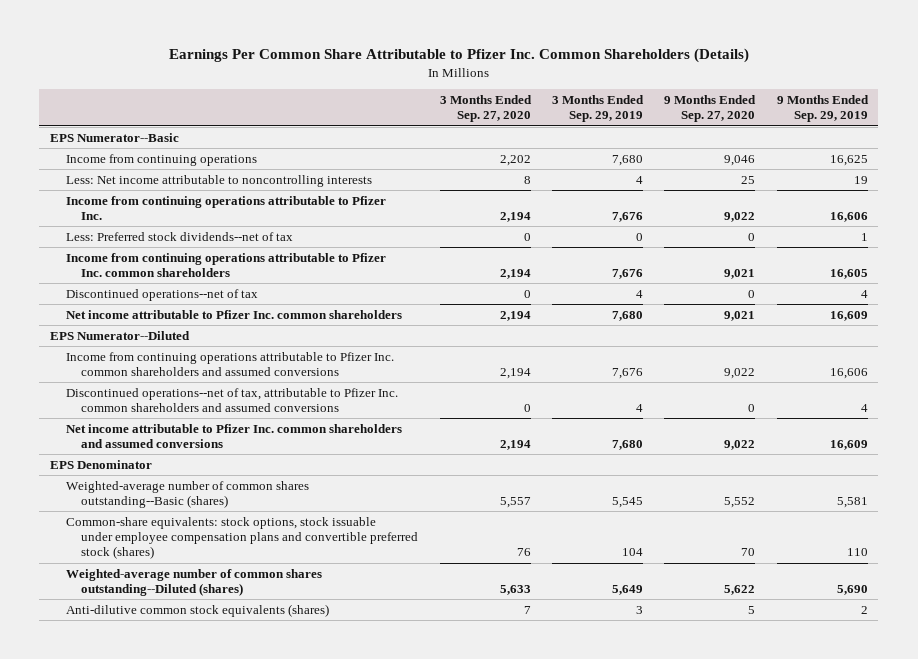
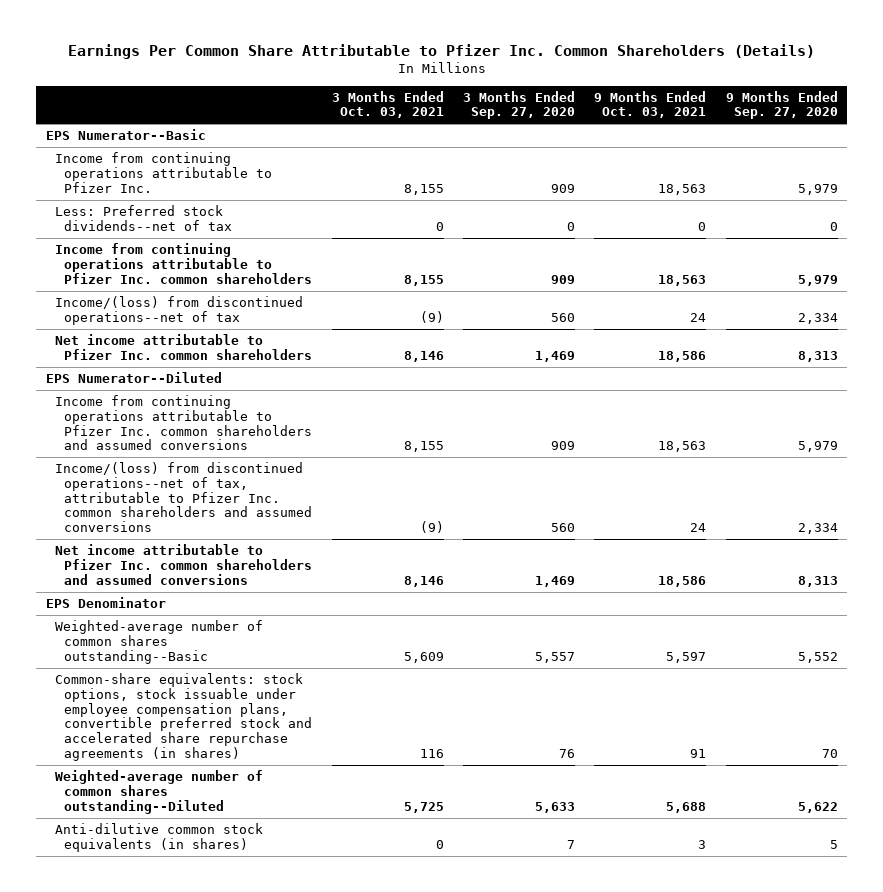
[551,95,644,123] 3 Months Ended Sep. 29, 2019 -> none
[776,95,869,123] 9 Months Ended Sep. 29, 2019 -> none
none -> [331,90,444,119] 3 Months Ended Oct. 03, 2021
none -> [594,90,707,119] 9 Months Ended Oct. 03, 2021
[65,153,257,166] Income from continuing operations -> none
[65,174,372,187] Less: Net income attributable to noncontrolling interests -> none
[499,212,531,223] 2,194 -> [551,183,576,193] 909
[724,212,756,223] 9,022 -> [797,183,838,195] 5,979
[499,269,531,280] 2,194 -> [551,274,576,284] 909
[724,269,756,280] 9,021 -> [797,274,838,286] 5,979
[65,288,258,301] Discontinued operations--net of tax -> [55,296,304,325] Income/(loss) from discontinued operations--net of tax
[523,289,531,298] 0 -> [551,312,576,322] 560
[748,289,756,298] 0 -> [797,312,838,324] 2,334
[499,310,531,321] 2,194 -> [535,350,576,362] 1,469
[724,310,756,321] 9,021 -> [797,350,838,362] 8,313
[499,368,531,380] 2,194 -> [551,441,576,451] 909
[724,368,756,380] 9,022 -> [797,441,838,453] 5,979
[65,387,398,413] Discontinued operations--net of tax, attributable to Pfizer Inc. common shareholders and assumed conversions -> [55,462,313,533] Income/(loss) from discontinued operations--net of tax, attributable to Pfizer Inc. common shareholders and assumed conversions
[523,404,531,413] 0 -> [551,523,576,533] 560
[748,404,756,413] 0 -> [797,523,838,535] 2,334
[499,440,531,451] 2,194 -> [535,575,576,587] 1,469
[724,440,756,451] 9,022 -> [797,575,838,587] 8,313
[65,480,309,509] Weighted-average number of common shares outstanding--Basic (shares) -> [55,620,264,664] Weighted-average number of common shares outstanding--Basic
[65,516,419,560] Common-share equivalents: stock options, stock issuable under employee compensation plans and convertible preferred stock (shares) -> [55,673,313,761] Common-share equivalents: stock options, stock issuable under employee compensation plans, convertible preferred stock and accelerated share repurchase agreements (in shares)
[65,568,322,597] Weighted-average number of common shares outstanding--Diluted (shares) -> [55,770,264,814] Weighted-average number of common shares outstanding--Diluted
[65,603,329,617] Anti-dilutive common stock equivalents (shares) -> [55,823,264,852] Anti-dilutive common stock equivalents (in shares)

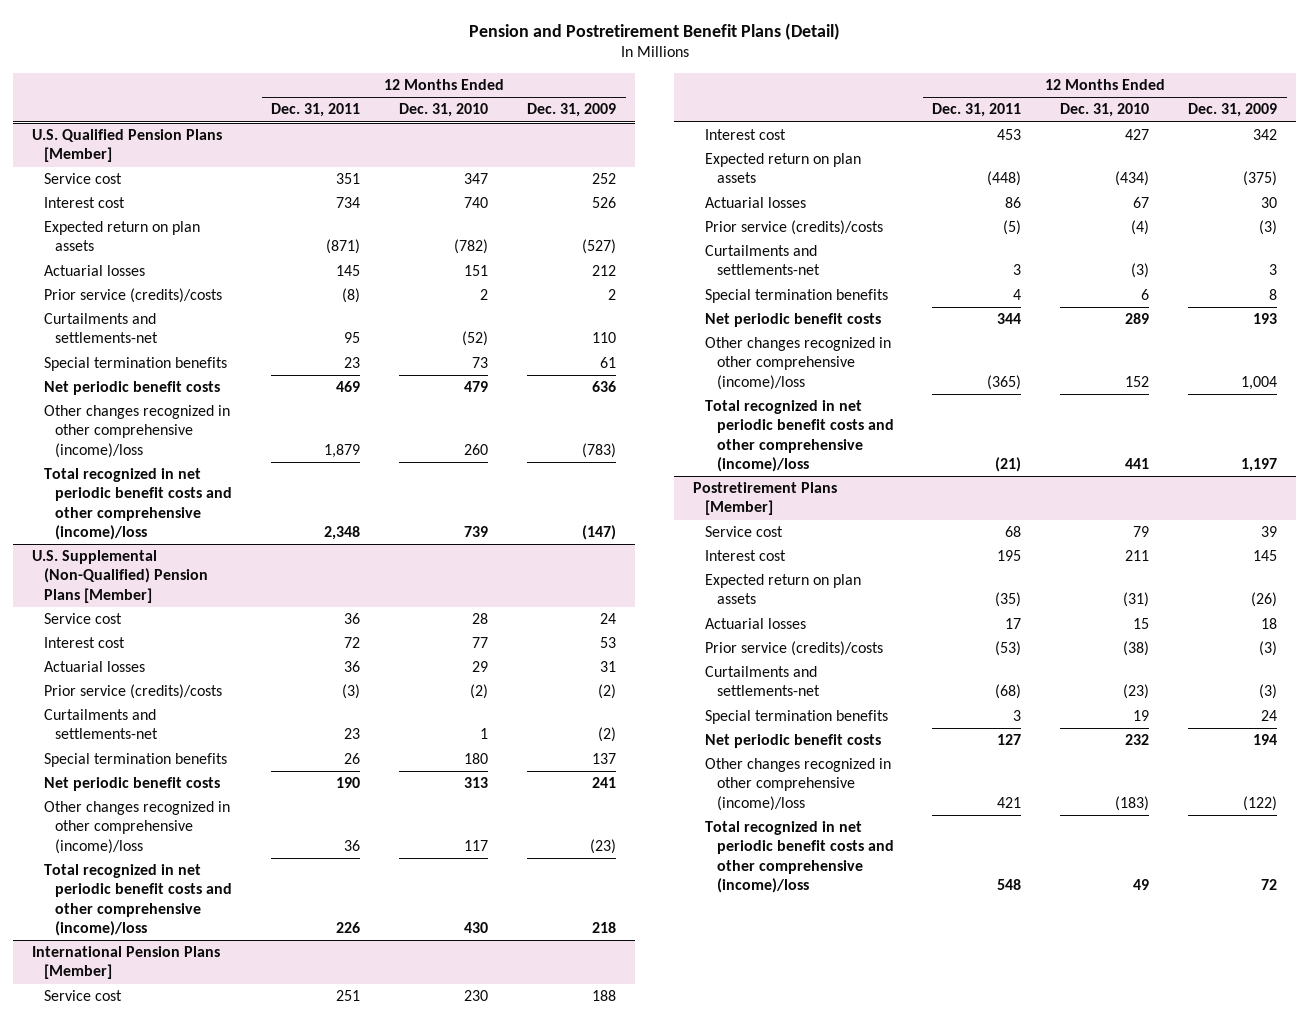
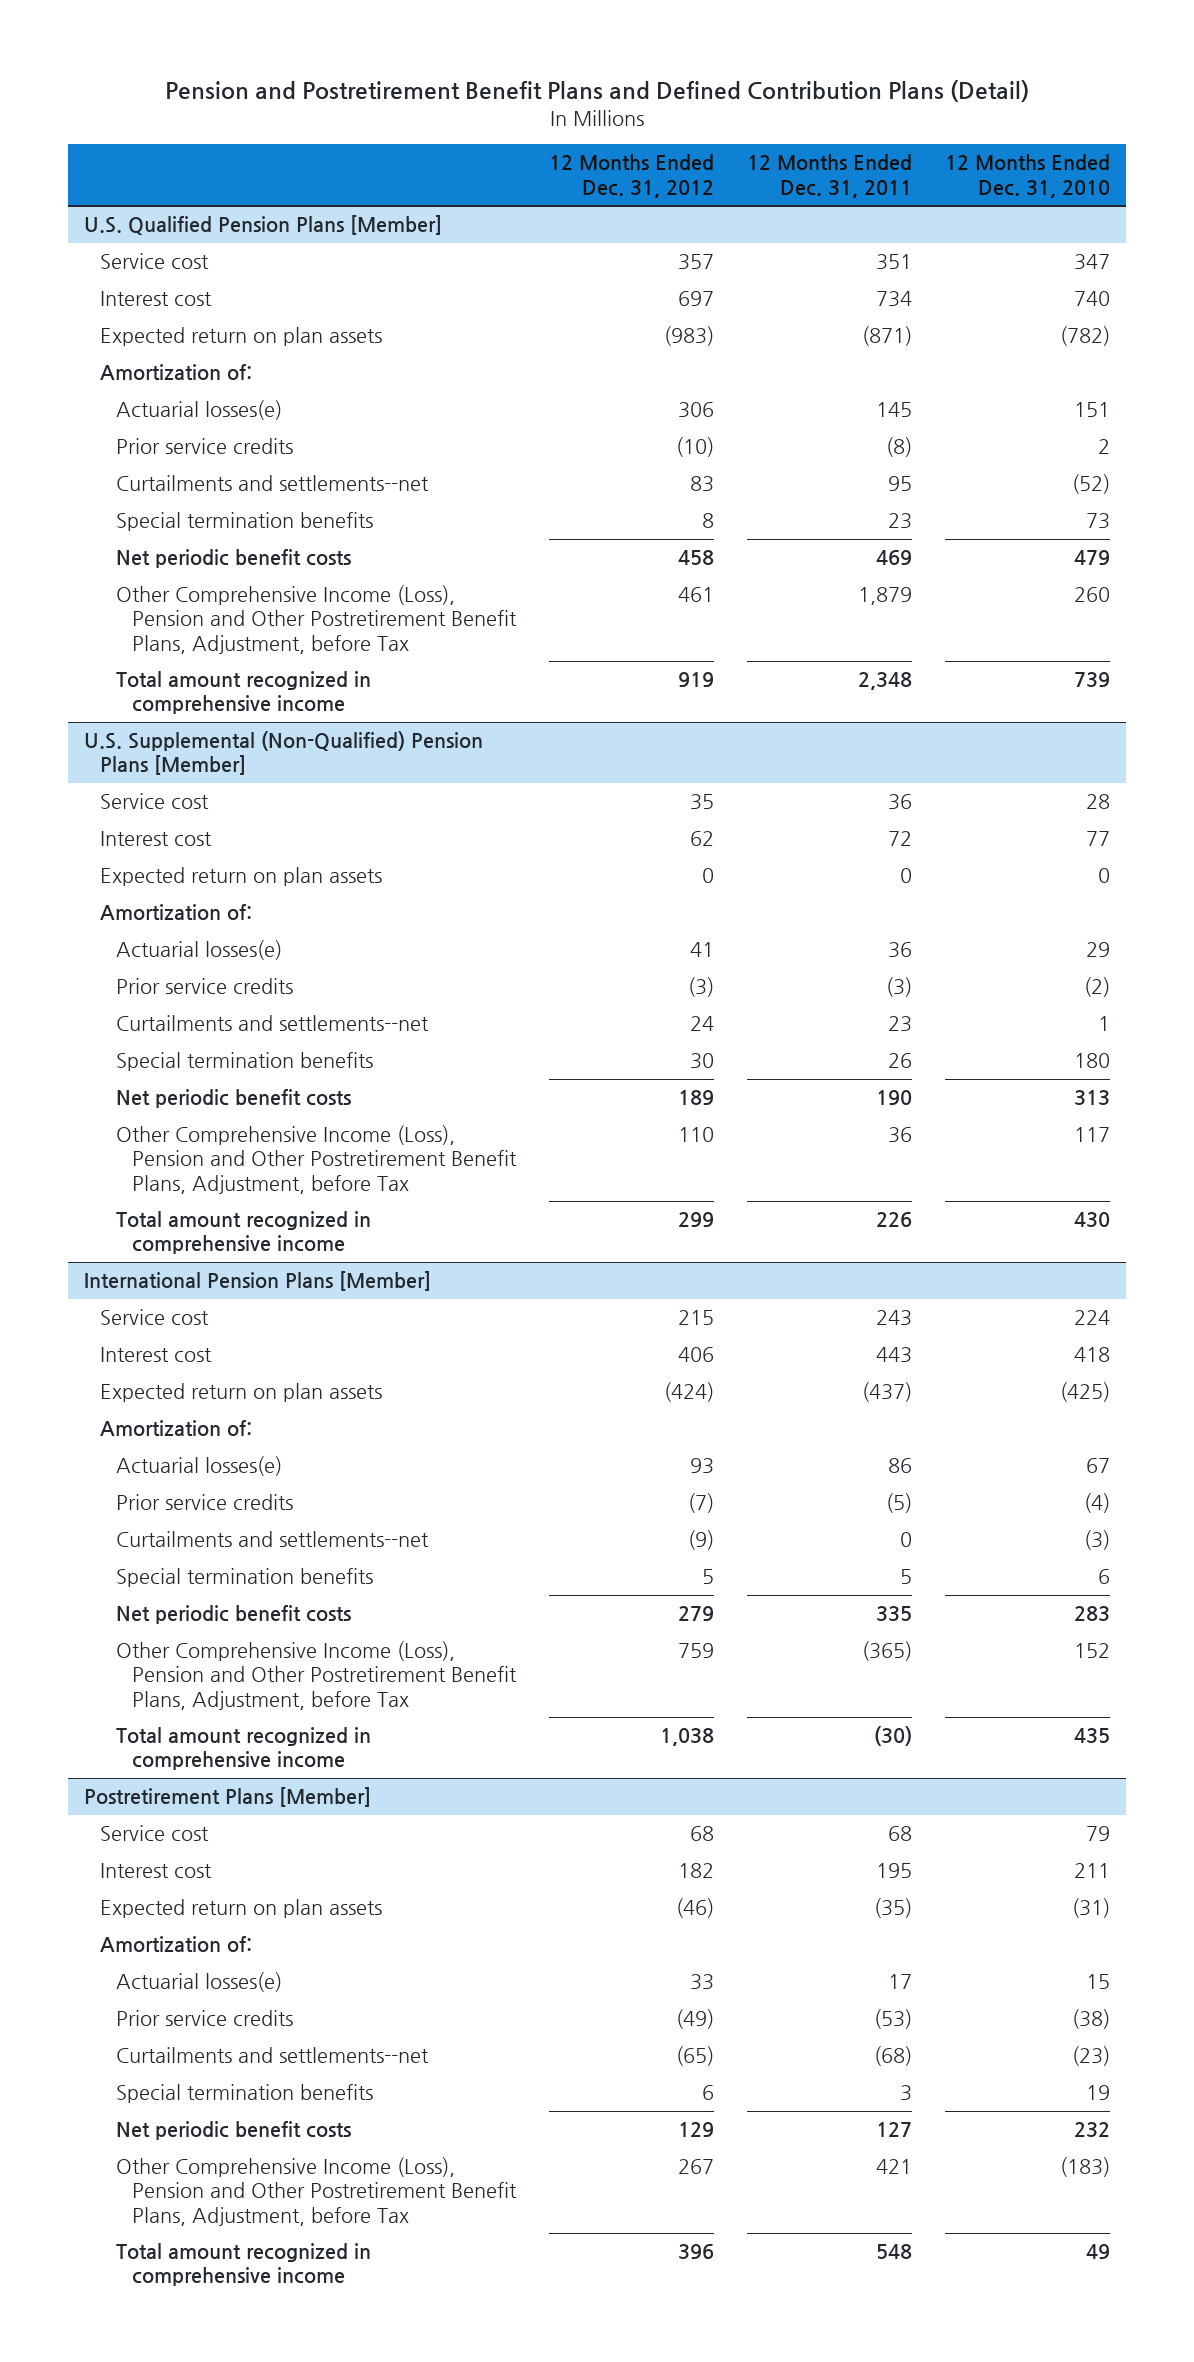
[468,22,840,40] Pension and Postretirement Benefit Plans (Detail) -> [164,80,1029,103] Pension and Postretirement Benefit Plans and Defined Contribution Plans (Detail)
[526,103,616,118] Dec. 31, 2009 -> none
none -> [549,154,715,198] 12 Months Ended Dec. 31, 2012
none -> [100,364,253,381] Amortization of:
[43,265,145,277] Actuarial losses -> [116,400,283,421] Actuarial losses(e)
[43,288,222,304] Prior service (credits)/costs -> [116,438,294,455] Prior service credits
[43,313,159,344] Curtailments and settlements-net -> [116,475,430,492] Curtailments and settlements--net
[43,405,230,458] Other changes recognized in other comprehensive (income)/loss -> [116,585,518,654] Other Comprehensive Income (Loss), Pension and Other Postretirement Benefit Plans, Adjustment, before Tax
[43,468,233,540] Total recognized in net periodic benefit costs and other comprehensive (income)/loss -> [116,671,372,715] Total amount recognized in comprehensive income
none -> [100,867,383,887] Expected return on plan assets
none -> [100,904,253,921] Amortization of:
[43,661,145,673] Actuarial losses -> [116,940,283,961] Actuarial losses(e)
[43,684,222,700] Prior service (credits)/costs -> [116,978,294,995] Prior service credits
[43,709,159,740] Curtailments and settlements-net -> [116,1015,430,1032] Curtailments and settlements--net
[43,801,230,854] Other changes recognized in other comprehensive (income)/loss -> [116,1125,518,1194] Other Comprehensive Income (Loss), Pension and Other Postretirement Benefit Plans, Adjustment, before Tax
[43,864,233,936] Total recognized in net periodic benefit costs and other comprehensive (income)/loss -> [116,1211,372,1255] Total amount recognized in comprehensive income
[336,990,361,1002] 251 -> [875,1310,912,1327] 243
[464,990,489,1002] 230 -> [1073,1310,1110,1326] 224
[997,129,1022,141] 453 -> [875,1347,912,1364] 443
[1125,129,1150,141] 427 -> [1073,1347,1110,1363] 418
[987,171,1022,187] (448) -> [861,1382,912,1403] (437)
[1115,171,1150,187] (434) -> [1059,1382,1110,1403] (425)
none -> [100,1420,253,1437] Amortization of:
[704,197,806,209] Actuarial losses -> [116,1456,283,1477] Actuarial losses(e)
[704,220,883,236] Prior service (credits)/costs -> [116,1494,294,1511] Prior service credits
[704,245,820,276] Curtailments and settlements-net -> [116,1531,430,1548] Curtailments and settlements--net
[1013,264,1022,276] 3 -> [899,1532,912,1548] 0
[1013,289,1022,301] 4 -> [899,1569,912,1585] 5
[997,313,1022,325] 344 -> [875,1606,912,1622] 335
[1125,313,1150,325] 289 -> [1073,1606,1110,1622] 283
[704,337,891,390] Other changes recognized in other comprehensive (income)/loss -> [116,1641,518,1710] Other Comprehensive Income (Loss), Pension and Other Postretirement Benefit Plans, Adjustment, before Tax
[704,400,894,472] Total recognized in net periodic benefit costs and other comprehensive (income)/loss -> [116,1727,372,1771] Total amount recognized in comprehensive income
[995,456,1022,472] (21) -> [873,1726,912,1747] (30)
[1125,457,1150,469] 441 -> [1073,1728,1110,1744] 435
none -> [100,1936,253,1953] Amortization of:
[704,618,806,630] Actuarial losses -> [116,1972,283,1993] Actuarial losses(e)
[704,641,883,657] Prior service (credits)/costs -> [116,2010,294,2027] Prior service credits
[704,666,820,697] Curtailments and settlements-net -> [116,2047,430,2064] Curtailments and settlements--net
[704,758,891,811] Other changes recognized in other comprehensive (income)/loss -> [116,2157,518,2226] Other Comprehensive Income (Loss), Pension and Other Postretirement Benefit Plans, Adjustment, before Tax
[704,821,894,893] Total recognized in net periodic benefit costs and other comprehensive (income)/loss -> [116,2243,372,2287] Total amount recognized in comprehensive income

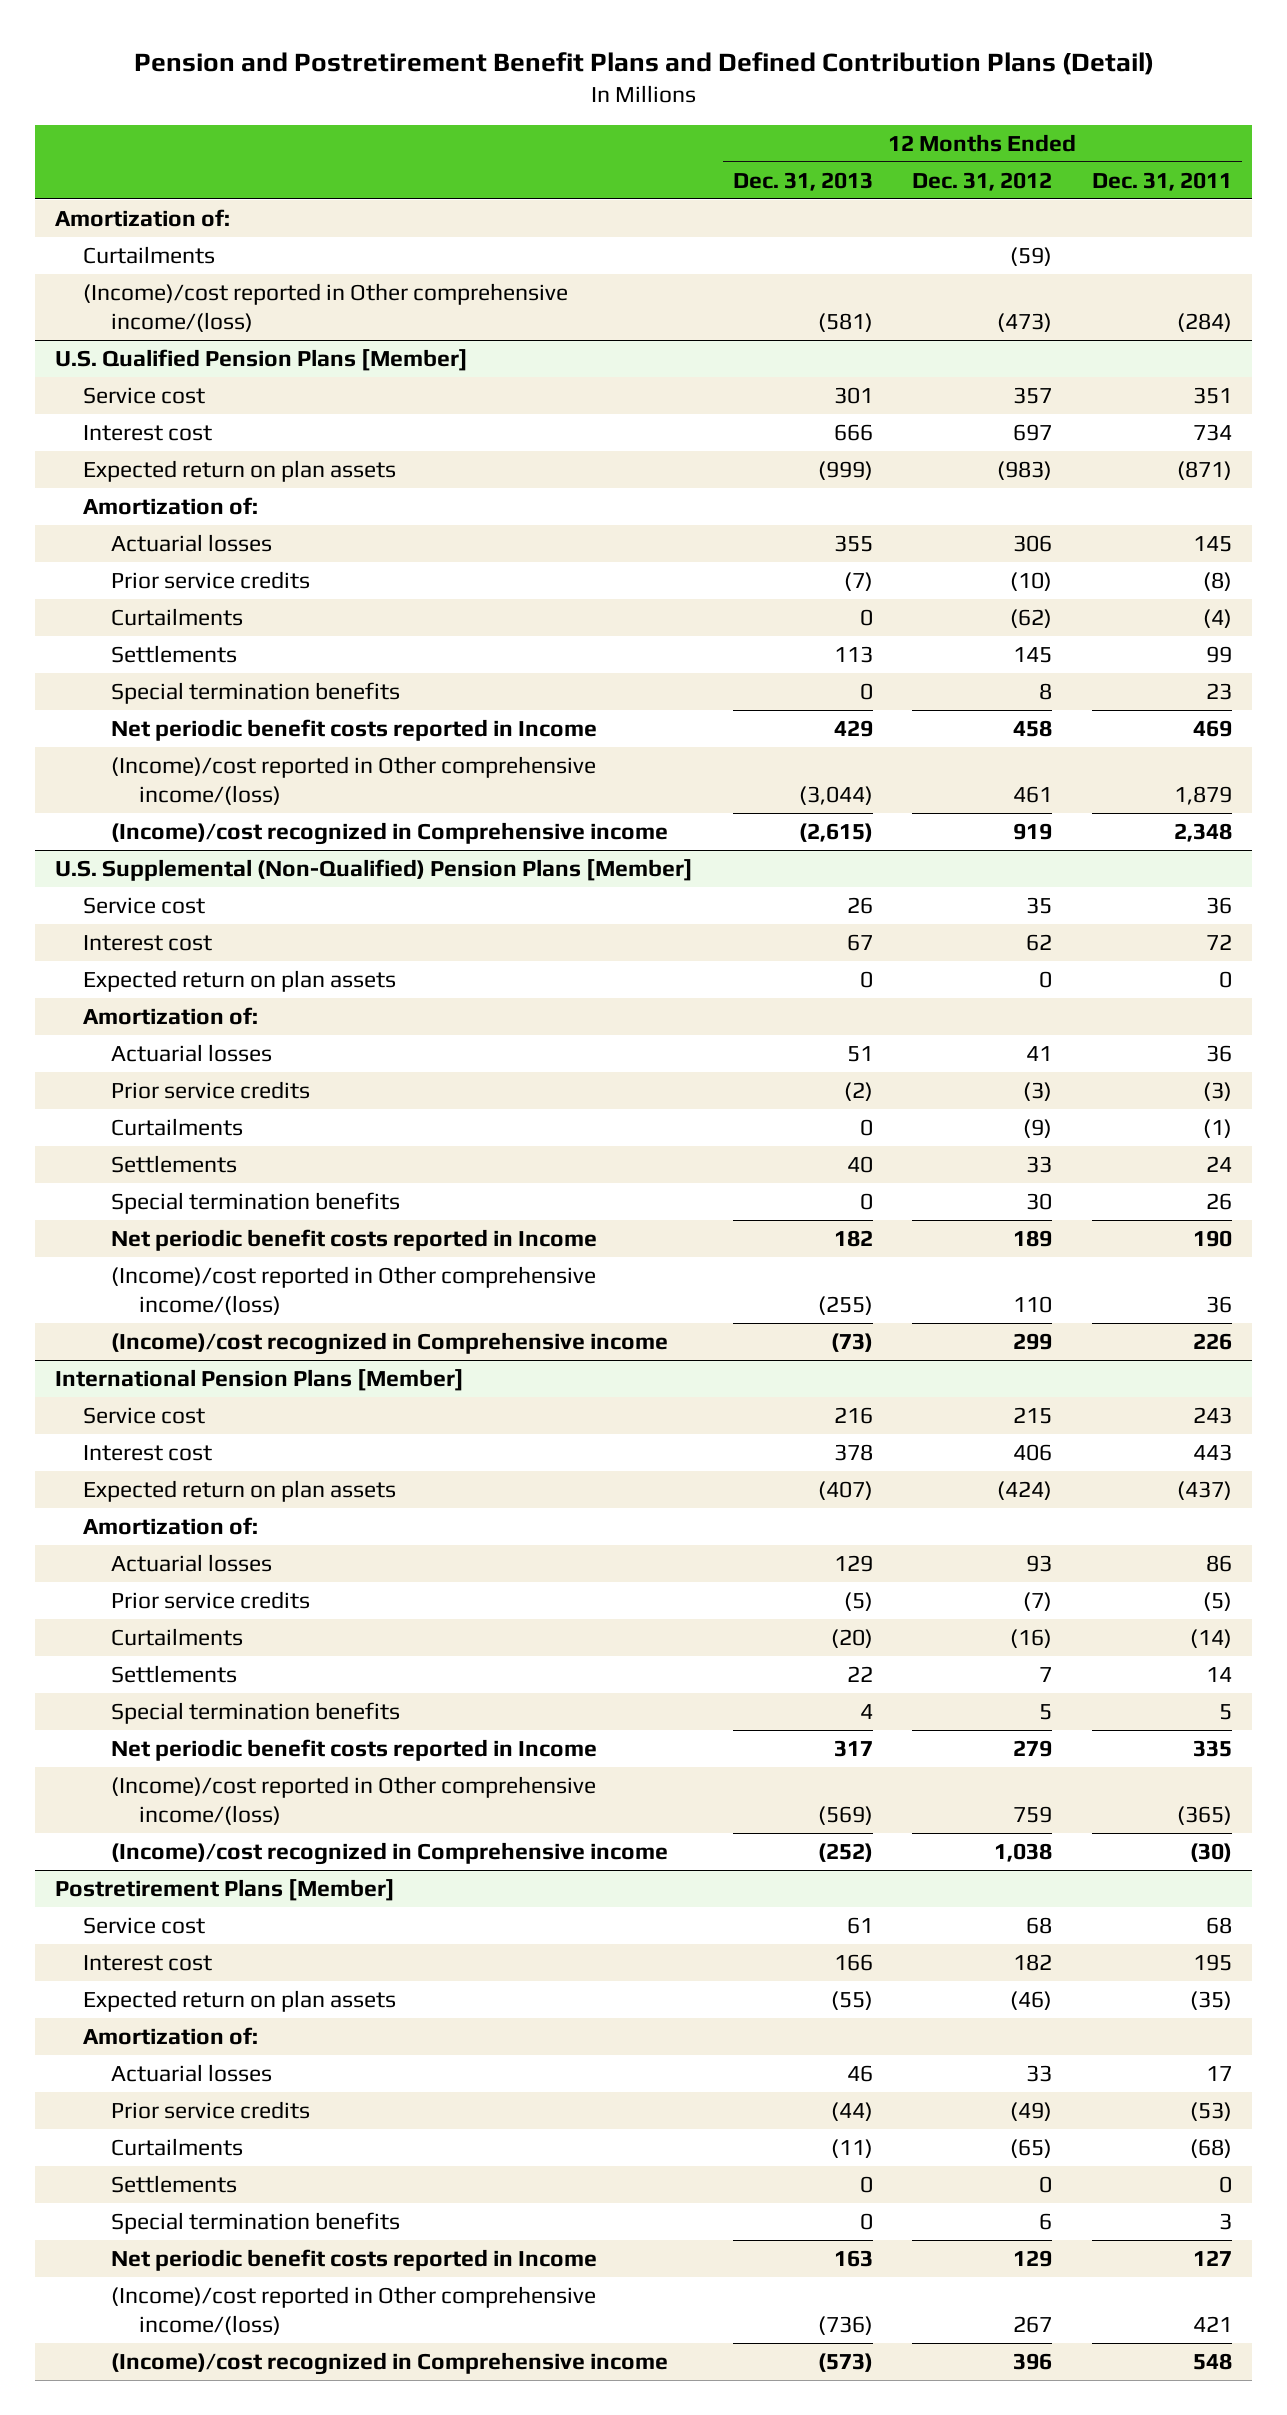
[944,154,1110,198] 12 Months Ended Dec. 31, 2010 -> none
none -> [732,171,873,191] Dec. 31, 2013
none -> [55,208,231,227] Amortization of:
none -> [82,245,215,264] Curtailments
none -> [82,282,568,332] (Income)/cost reported in Other comprehensive income/(loss)
[116,400,283,421] Actuarial losses(e) -> [110,533,272,552] Actuarial losses
[116,475,430,492] Curtailments and settlements--net -> none
none -> [110,607,243,626] Curtailments
none -> [110,644,237,663] Settlements
[116,549,352,569] Net periodic benefit costs -> [110,718,597,741] Net periodic benefit costs reported in Income
[116,585,518,654] Other Comprehensive Income (Loss), Pension and Other Postretirement Benefit Plans, Adjustment, before Tax -> [110,755,596,805] (Income)/cost reported in Other comprehensive income/(loss)
[116,671,372,715] Total amount recognized in comprehensive income -> [110,821,668,845] (Income)/cost recognized in Comprehensive income
[116,940,283,961] Actuarial losses(e) -> [110,1043,272,1062] Actuarial losses
[116,1015,430,1032] Curtailments and settlements--net -> none
none -> [110,1117,243,1136] Curtailments
none -> [110,1154,237,1173] Settlements
[116,1089,352,1109] Net periodic benefit costs -> [110,1228,597,1251] Net periodic benefit costs reported in Income
[116,1125,518,1194] Other Comprehensive Income (Loss), Pension and Other Postretirement Benefit Plans, Adjustment, before Tax -> [110,1265,596,1315] (Income)/cost reported in Other comprehensive income/(loss)
[116,1211,372,1255] Total amount recognized in comprehensive income -> [110,1331,668,1355] (Income)/cost recognized in Comprehensive income
[116,1456,283,1477] Actuarial losses(e) -> [110,1553,272,1572] Actuarial losses
[116,1531,430,1548] Curtailments and settlements--net -> none
none -> [110,1627,243,1646] Curtailments
none -> [110,1664,237,1683] Settlements
[116,1605,352,1625] Net periodic benefit costs -> [110,1738,597,1761] Net periodic benefit costs reported in Income
[116,1641,518,1710] Other Comprehensive Income (Loss), Pension and Other Postretirement Benefit Plans, Adjustment, before Tax -> [110,1775,596,1825] (Income)/cost reported in Other comprehensive income/(loss)
[116,1727,372,1771] Total amount recognized in comprehensive income -> [110,1841,668,1865] (Income)/cost recognized in Comprehensive income
[116,1972,283,1993] Actuarial losses(e) -> [110,2063,272,2082] Actuarial losses
[116,2047,430,2064] Curtailments and settlements--net -> [110,2137,243,2156] Curtailments
none -> [110,2174,237,2193] Settlements
[116,2121,352,2141] Net periodic benefit costs -> [110,2248,597,2271] Net periodic benefit costs reported in Income
[116,2157,518,2226] Other Comprehensive Income (Loss), Pension and Other Postretirement Benefit Plans, Adjustment, before Tax -> [110,2285,596,2335] (Income)/cost reported in Other comprehensive income/(loss)
[116,2243,372,2287] Total amount recognized in comprehensive income -> [110,2351,668,2375] (Income)/cost recognized in Comprehensive income

